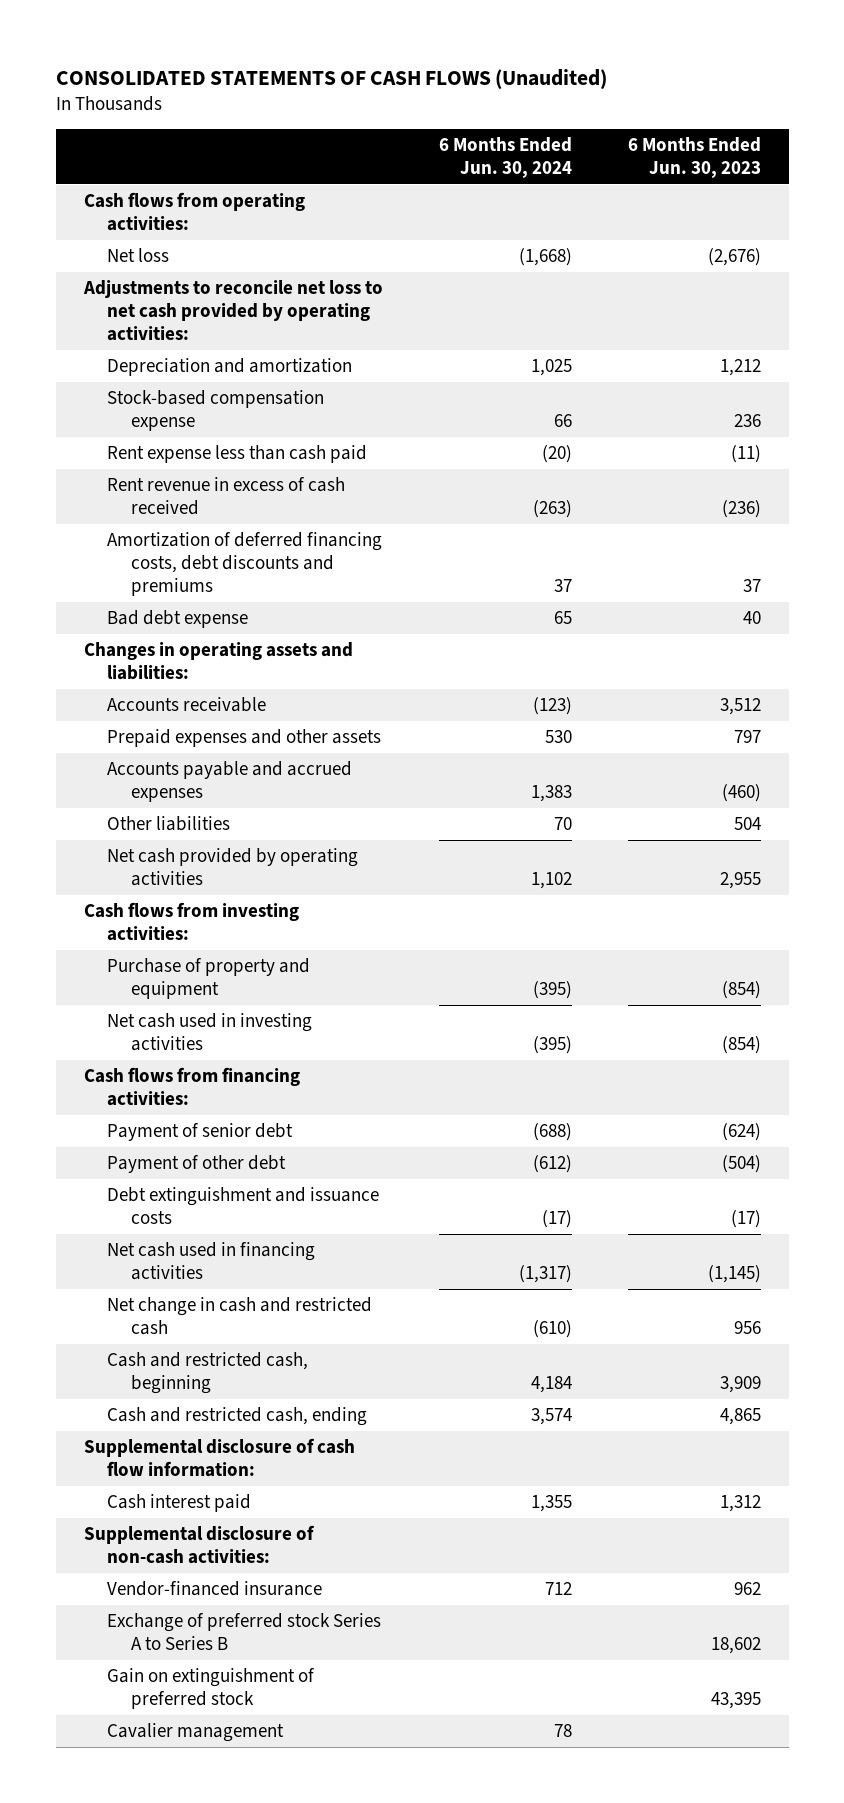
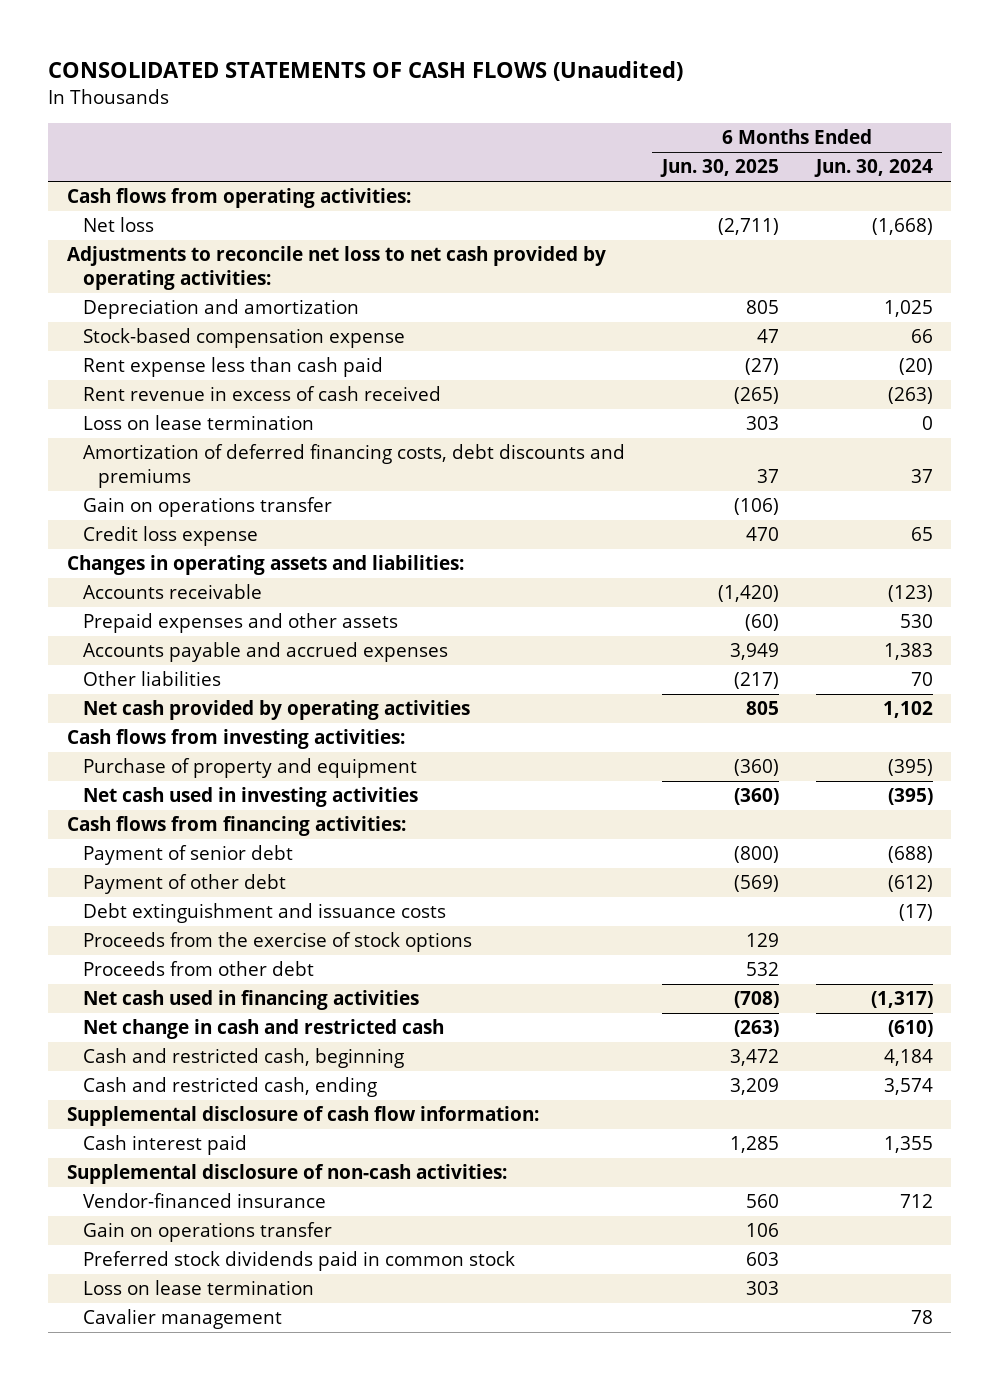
[627,137,761,178] 6 Months Ended Jun. 30, 2023 -> none
none -> [659,159,779,178] Jun. 30, 2025
none -> [82,415,314,431] Loss on lease termination
none -> [82,497,332,518] Gain on operations transfer
[107,610,249,629] Bad debt expense -> [82,526,258,547] Credit loss expense
none -> [82,932,472,953] Proceeds from the exercise of stock options
none -> [82,961,314,977] Proceeds from other debt
[107,1613,382,1651] Exchange of preferred stock Series A to Series B -> none
[107,1668,316,1710] Gain on extinguishment of preferred stock -> none
none -> [82,1222,332,1243] Gain on operations transfer
none -> [82,1251,515,1272] Preferred stock dividends paid in common stock
none -> [82,1280,314,1296] Loss on lease termination

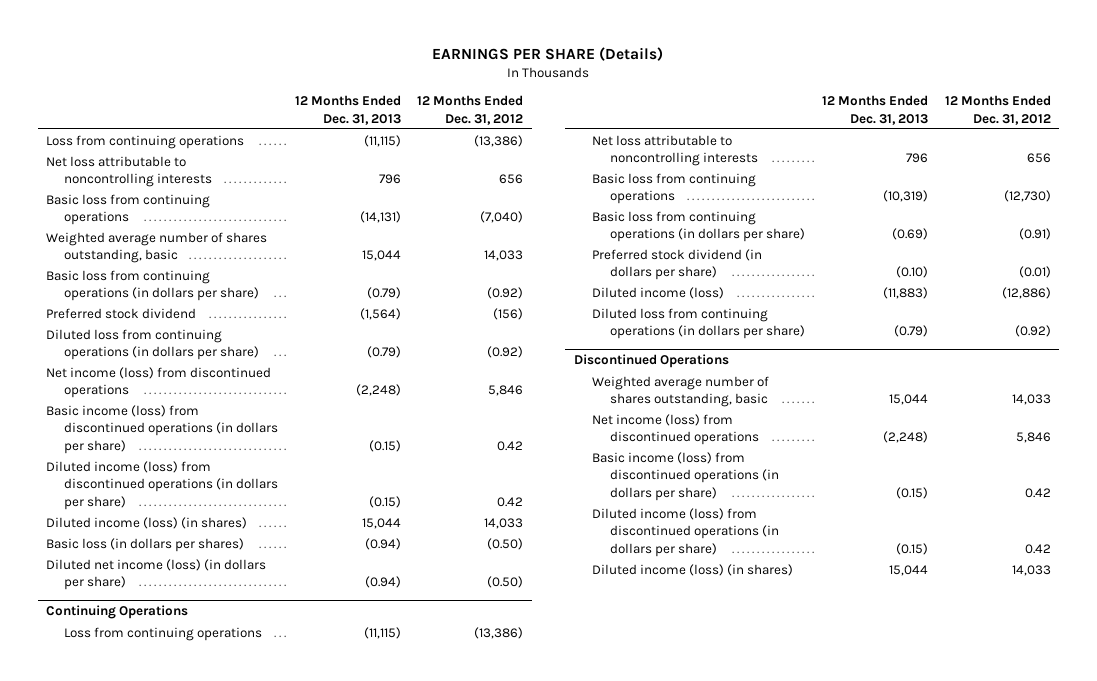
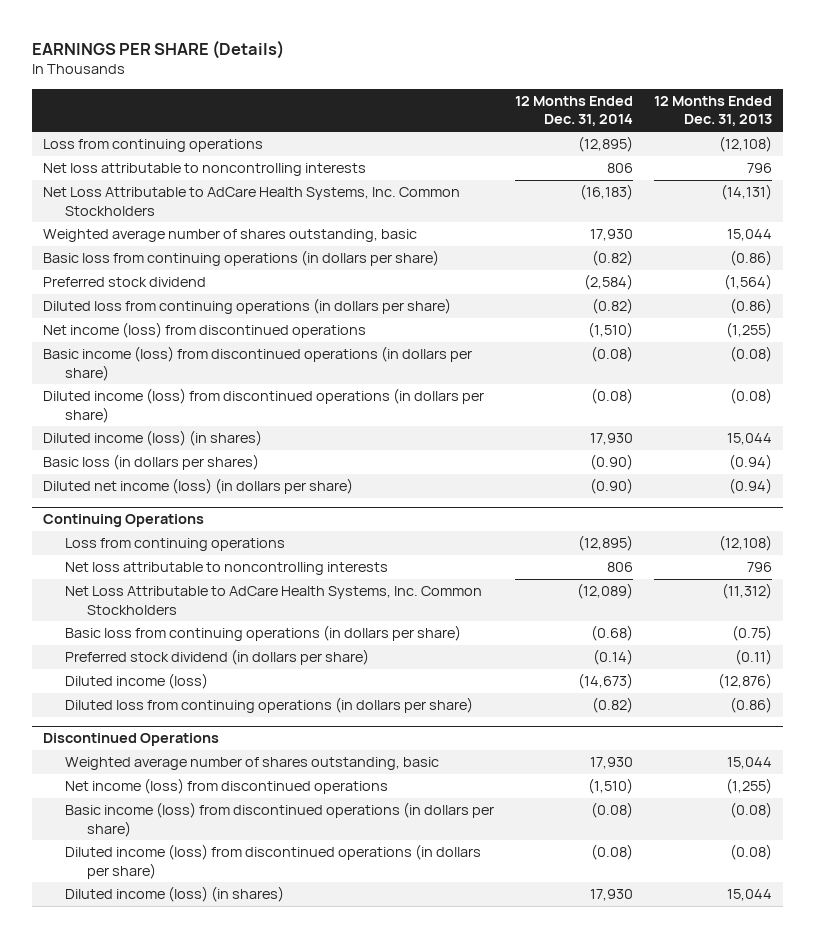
[417,95,524,125] 12 Months Ended Dec. 31, 2012 -> none
none -> [515,95,634,127] 12 Months Ended Dec. 31, 2014
[363,134,401,147] (11,115) -> [719,136,773,153] (12,108)
[45,193,210,226] Basic loss from continuing operations -> [42,187,460,216] Net Loss Attributable to AdCare Health Systems, Inc. Common Stockholders
[366,287,401,300] (0.79) -> [730,250,773,267] (0.86)
[366,346,401,359] (0.79) -> [730,298,773,315] (0.86)
[355,384,401,397] (2,248) -> [726,322,773,339] (1,255)
[368,439,401,452] (0.15) -> [730,346,773,363] (0.08)
[368,495,401,508] (0.15) -> [730,388,773,405] (0.08)
[363,626,401,639] (11,115) -> [719,535,773,552] (12,108)
[591,172,756,205] Basic loss from continuing operations -> none
none -> [64,586,482,615] Net Loss Attributable to AdCare Health Systems, Inc. Common Stockholders
[892,228,929,241] (0.69) -> [732,625,773,642] (0.75)
[896,266,929,279] (0.10) -> [735,649,773,666] (0.11)
[883,286,929,299] (11,883) -> [718,673,773,690] (12,876)
[894,325,929,338] (0.79) -> [730,697,773,714] (0.86)
[883,431,929,444] (2,248) -> [726,778,773,795] (1,255)
[896,486,929,499] (0.15) -> [730,802,773,819] (0.08)
[896,542,929,555] (0.15) -> [730,844,773,861] (0.08)

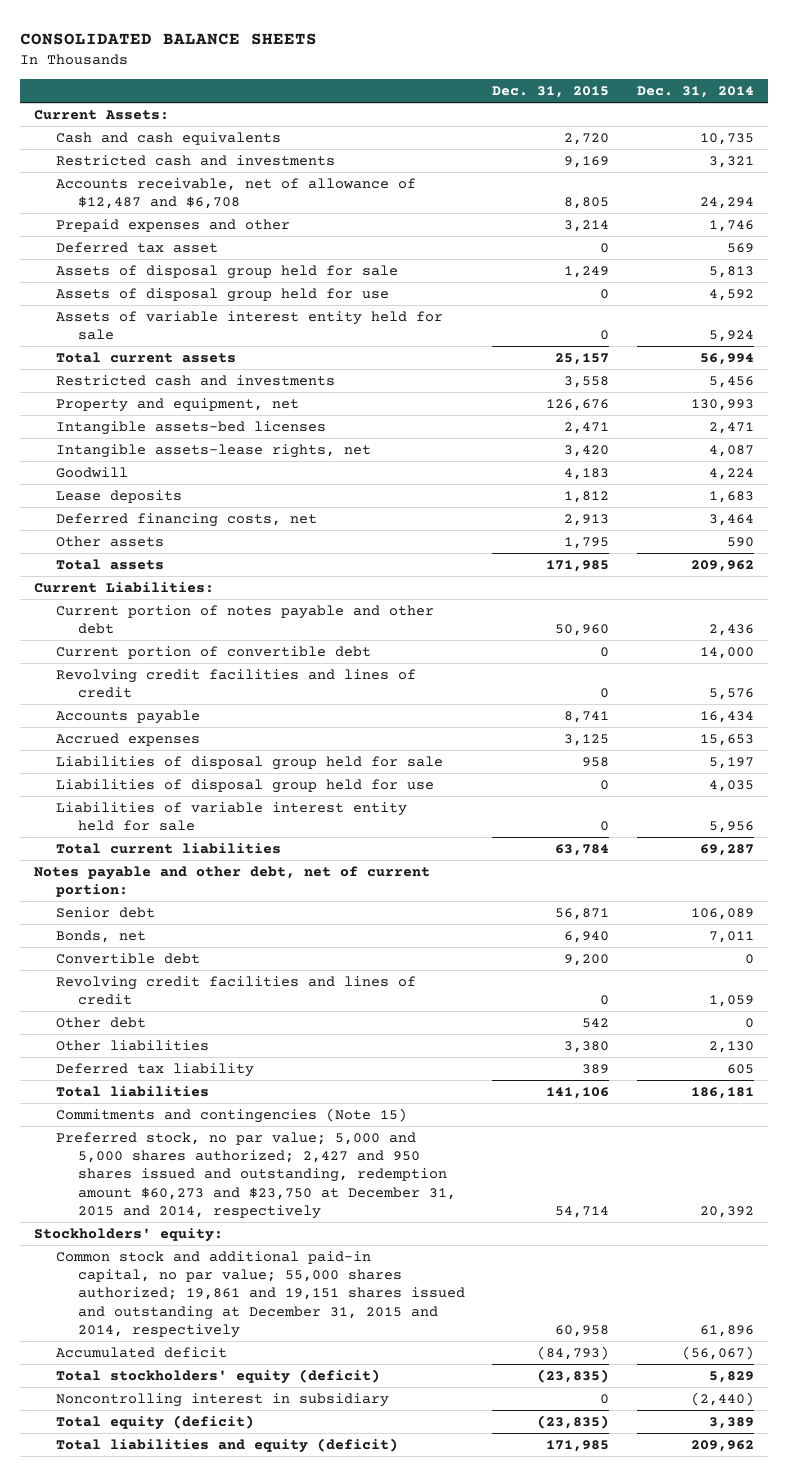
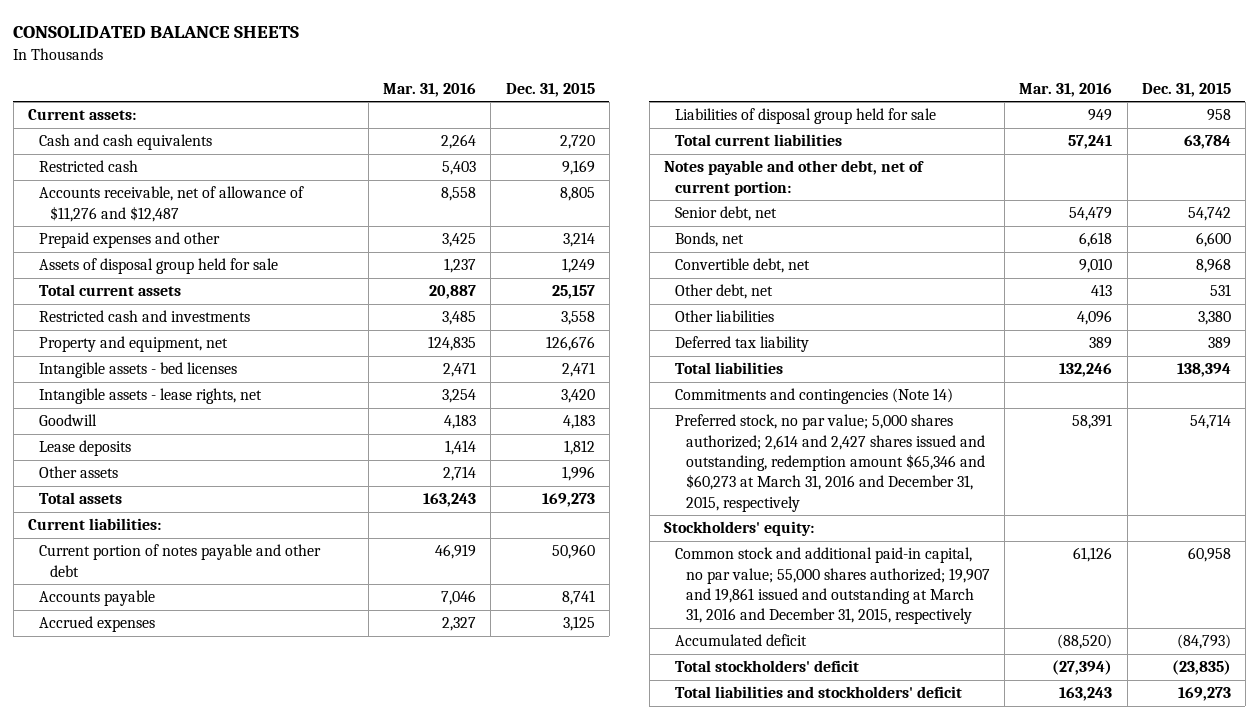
[637,86,755,99] Dec. 31, 2014 -> none
none -> [383,82,477,97] Mar. 31, 2016
[33,109,169,120] Current Assets: -> [27,109,136,121] Current assets:
[55,154,335,166] Restricted cash and investments -> [38,160,138,173] Restricted cash
[55,177,416,210] Accounts receivable, net of allowance of $12,487 and $6,708 -> [38,186,304,222] Accounts receivable, net of allowance of $11,276 and $12,487
[55,241,218,253] Deferred tax asset -> none
[55,287,389,302] Assets of disposal group held for use -> none
[55,310,443,341] Assets of variable interest entity held for sale -> none
[55,420,326,435] Intangible assets-bed licenses -> [38,362,237,379] Intangible assets - bed licenses
[55,443,371,458] Intangible assets-lease rights, net -> [38,388,262,405] Intangible assets - lease rights, net
[55,512,317,527] Deferred financing costs, net -> none
[564,536,610,549] 1,795 -> [561,466,595,482] 1,996
[546,559,610,572] 171,985 -> [541,493,595,508] 169,273
[33,581,214,593] Current Liabilities: -> [27,518,161,531] Current liabilities:
[55,645,371,659] Current portion of convertible debt -> none
[55,668,416,699] Revolving credit facilities and lines of credit -> none
[55,778,434,793] Liabilities of disposal group held for use -> none
[55,801,407,832] Liabilities of variable interest entity held for sale -> none
[55,975,416,1006] Revolving credit facilities and lines of credit -> none
[55,906,155,918] Senior debt -> [675,206,778,222] Senior debt, net
[555,907,610,920] 56,871 -> [1187,207,1231,222] 54,742
[564,930,610,943] 6,940 -> [1195,232,1231,248] 6,600
[55,952,200,964] Convertible debt -> [675,258,811,274] Convertible debt, net
[564,953,610,966] 9,200 -> [1195,258,1231,274] 8,968
[55,1016,146,1028] Other debt -> [675,284,774,300] Other debt, net
[582,1017,610,1028] 542 -> [1209,284,1231,297] 531
[546,1086,610,1099] 141,106 -> [1176,363,1231,378] 138,394
[55,1107,407,1123] Commitments and contingencies (Note 15) -> [675,388,954,405] Commitments and contingencies (Note 14)
[55,1131,456,1219] Preferred stock, no par value; 5,000 and 5,000 shares authorized; 2,427 and 950 shares issued and outstanding, redemption amount $60,273 and $23,750 at December 31, 2015 and 2014, respectively -> [675,414,986,512] Preferred stock, no par value; 5,000 shares authorized; 2,614 and 2,427 shares issued and outstanding, redemption amount $65,346 and $60,273 at March 31, 2016 and December 31, 2015, respectively
[55,1250,465,1338] Common stock and additional paid-in capital, no par value; 55,000 shares authorized; 19,861 and 19,151 shares issued and outstanding at December 31, 2015 and 2014, respectively -> [675,547,991,625] Common stock and additional paid-in capital, no par value; 55,000 shares authorized; 19,907 and 19,861 issued and outstanding at March 31, 2016 and December 31, 2015, respectively
[55,1392,389,1407] Noncontrolling interest in subsidiary -> none
[55,1414,254,1430] Total equity (deficit) -> none
[55,1368,380,1384] Total stockholders' equity (deficit) -> [675,660,860,673] Total stockholders' deficit
[55,1437,398,1453] Total liabilities and equity (deficit) -> [675,686,963,699] Total liabilities and stockholders' deficit
[546,1439,610,1452] 171,985 -> [1177,687,1231,702] 169,273

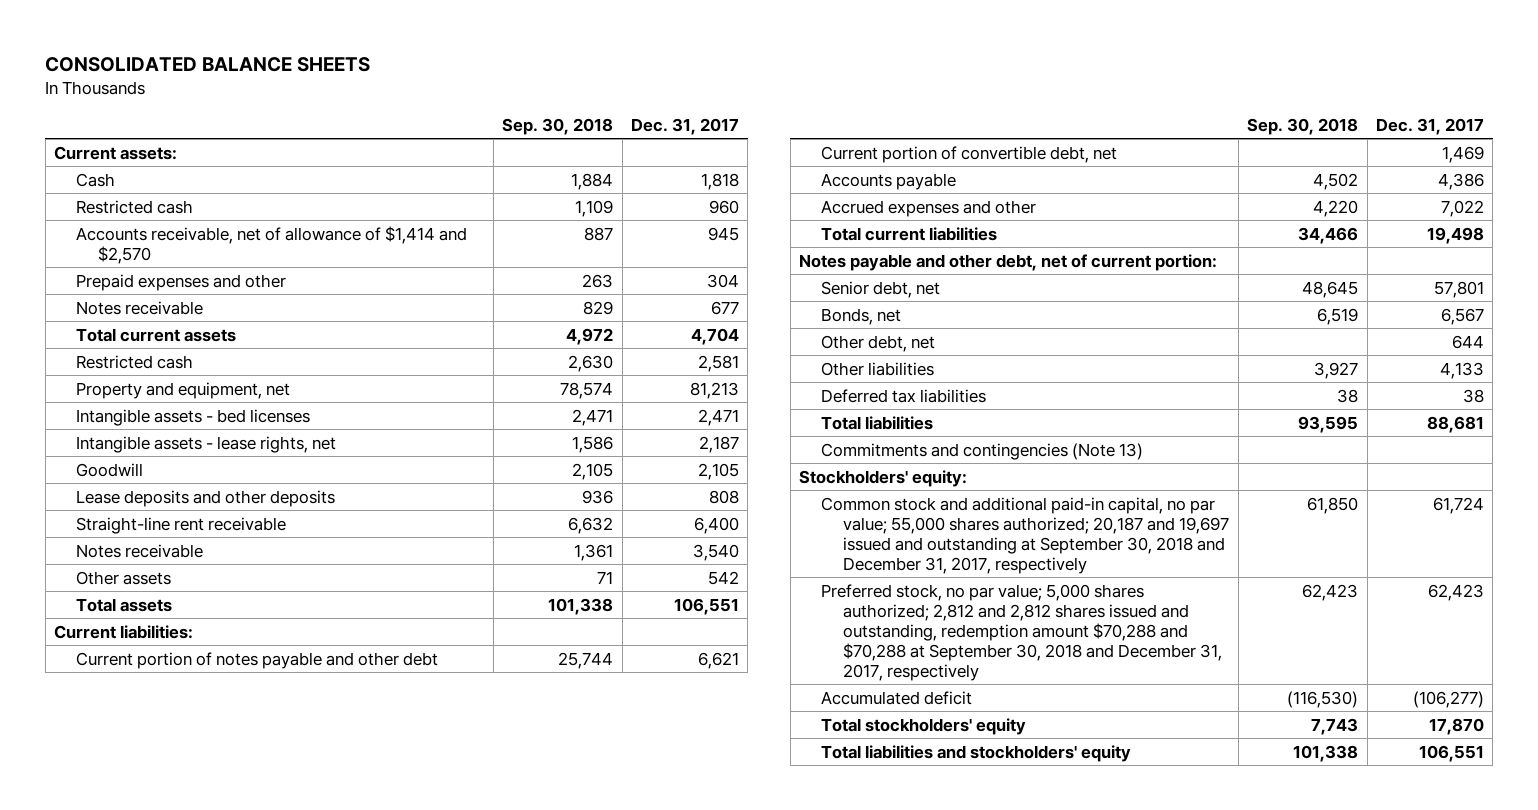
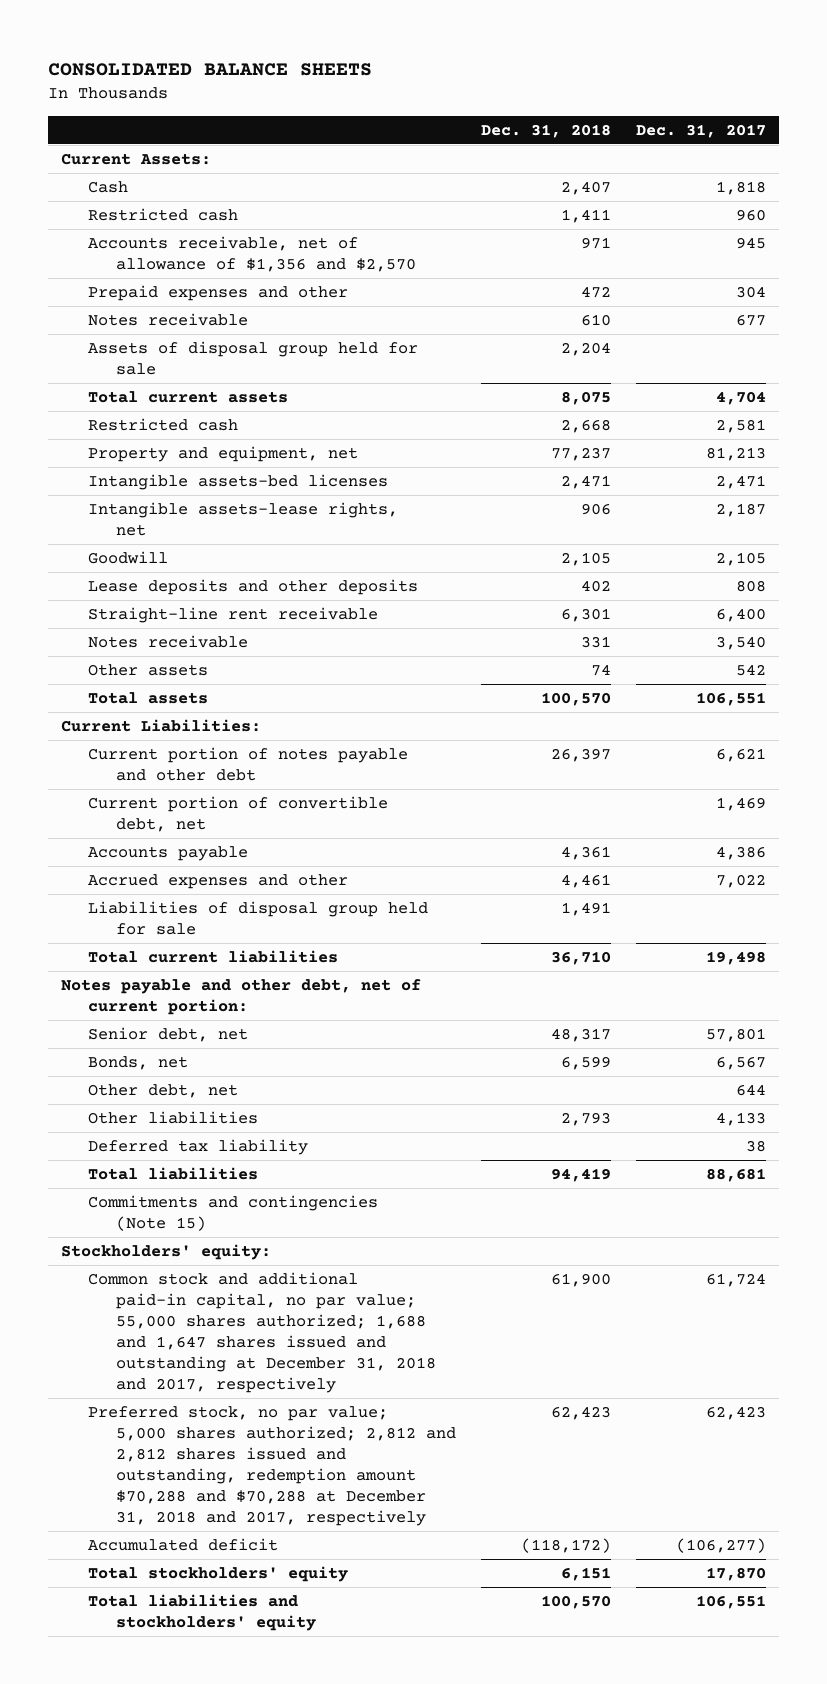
[502,117,614,135] Sep. 30, 2018 -> none
none -> [480,123,611,138] Dec. 31, 2018
[54,145,178,160] Current assets: -> [61,153,212,166] Current Assets:
[76,225,468,264] Accounts receivable, net of allowance of $1,414 and $2,570 -> [88,236,416,273] Accounts receivable, net of allowance of $1,356 and $2,570
none -> [88,341,419,376] Assets of disposal group held for sale
[76,408,311,426] Intangible assets - bed licenses -> [88,474,389,491] Intangible assets-bed licenses
[76,435,337,453] Intangible assets - lease rights, net -> [88,502,399,537] Intangible assets-lease rights, net
[54,624,194,639] Current liabilities: -> [61,719,262,733] Current Liabilities:
none -> [88,901,429,936] Liabilities of disposal group held for sale
[821,388,987,403] Deferred tax liabilities -> [88,1139,309,1156] Deferred tax liability
[821,442,1144,460] Commitments and contingencies (Note 13) -> [88,1195,379,1232] Commitments and contingencies (Note 15)
[821,496,1230,574] Common stock and additional paid-in capital, no par value; 55,000 shares authorized; 20,187 and 19,697 issued and outstanding at September 30, 2018 and December 31, 2017, respectively -> [88,1272,436,1393] Common stock and additional paid-in capital, no par value; 55,000 shares authorized; 1,688 and 1,647 shares issued and outstanding at December 31, 2018 and 2017, respectively
[821,583,1223,681] Preferred stock, no par value; 5,000 shares authorized; 2,812 and 2,812 shares issued and outstanding, redemption amount $70,288 and $70,288 at September 30, 2018 and December 31, 2017, respectively -> [88,1406,456,1526] Preferred stock, no par value; 5,000 shares authorized; 2,812 and 2,812 shares issued and outstanding, redemption amount $70,288 and $70,288 at December 31, 2018 and 2017, respectively

